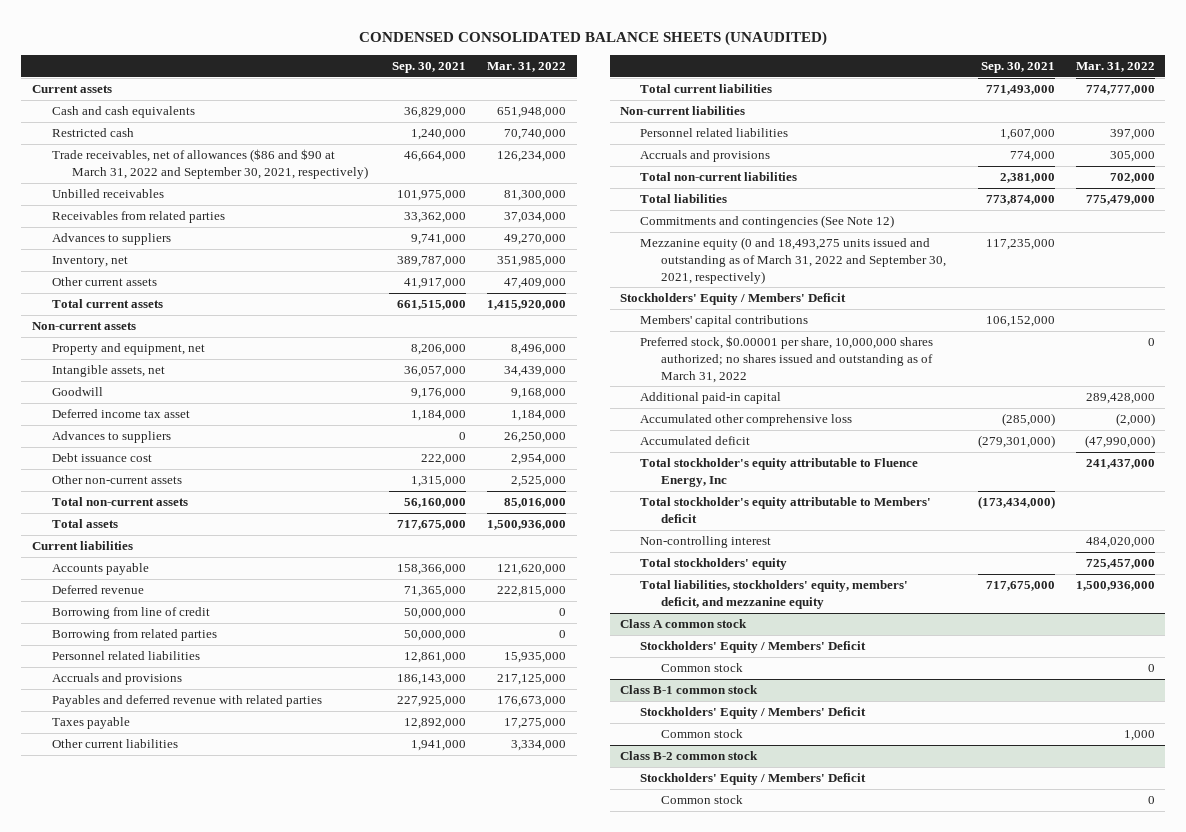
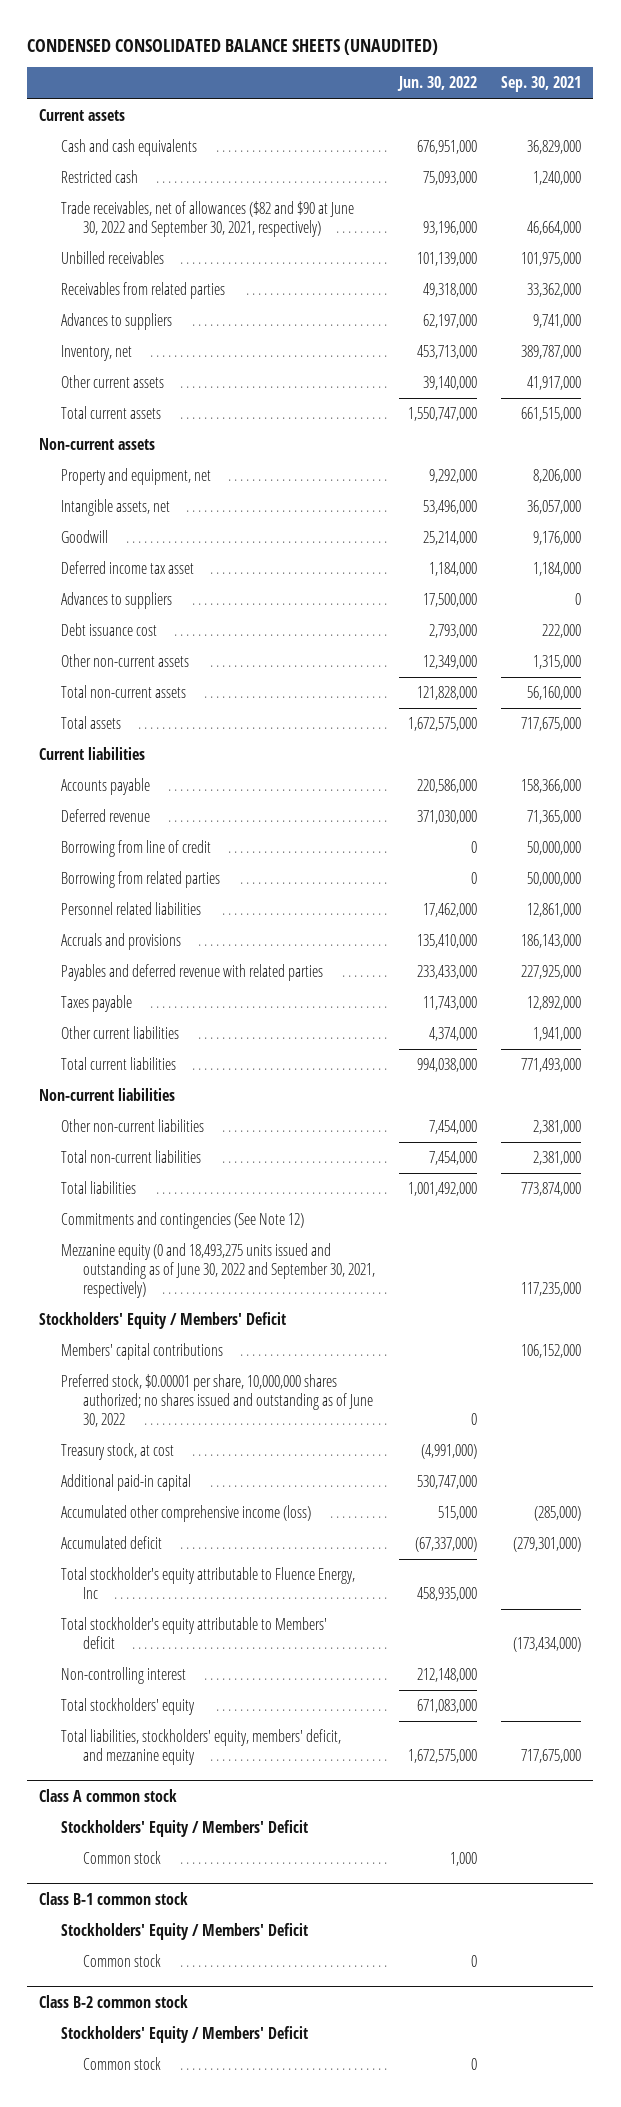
[487,62,567,73] Mar. 31, 2022 -> none
none -> [397,76,478,92] Jun. 30, 2022
[51,149,369,179] Trade receivables, net of allowances ($86 and $90 at March 31, 2022 and September 30, 2021, respectively) -> [61,201,355,238] Trade receivables, net of allowances ($82 and $90 at June 30, 2022 and September 30, 2021, respectively)
[640,128,789,138] Personnel related liabilities -> none
[640,150,771,163] Accruals and provisions -> none
none -> [61,1119,205,1133] Other non-current liabilities
[640,237,946,284] Mezzanine equity (0 and 18,493,275 units issued and outstanding as of March 31, 2022 and September 30, 2021, respectively) -> [61,1243,375,1298] Mezzanine equity (0 and 18,493,275 units issued and outstanding as of June 30, 2022 and September 30, 2021, respectively)
[640,336,934,383] Preferred stock, $0.00001 per share, 10,000,000 shares authorized; no shares issued and outstanding as of March 31, 2022 -> [61,1374,373,1427] Preferred stock, $0.00001 per share, 10,000,000 shares authorized; no shares issued and outstanding as of June 30, 2022
none -> [61,1443,175,1461] Treasury stock, at cost
[640,414,853,427] Accumulated other comprehensive loss -> [61,1505,312,1523] Accumulated other comprehensive income (loss)

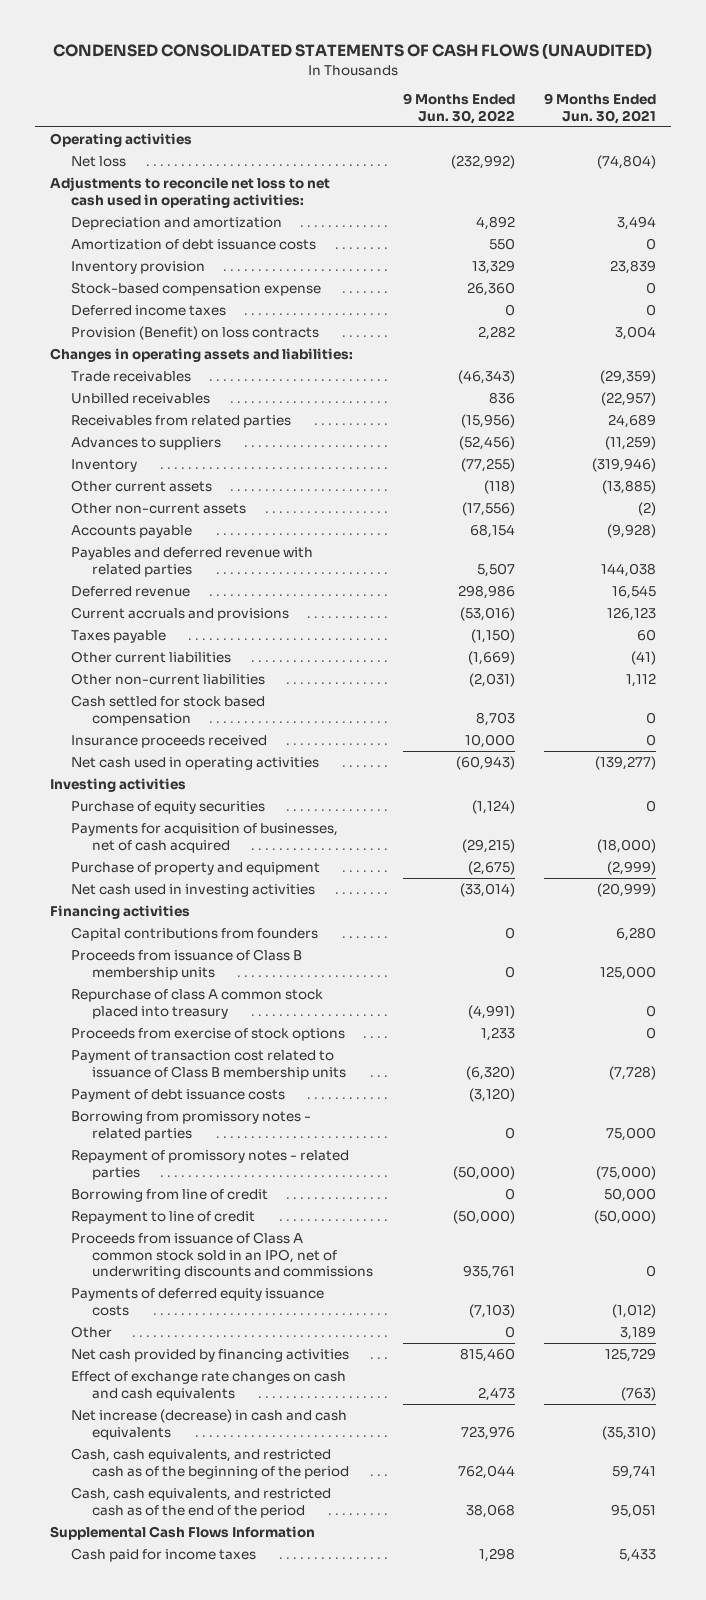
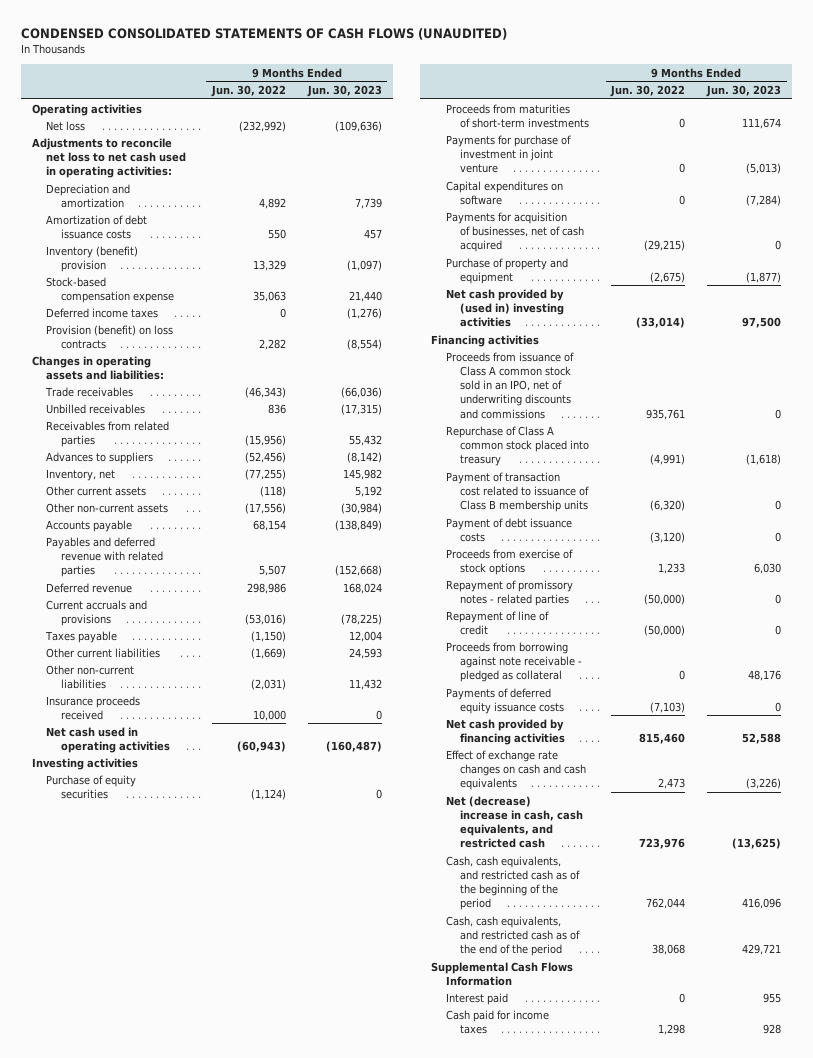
[544,93,657,124] 9 Months Ended Jun. 30, 2021 -> none
none -> [306,85,382,98] Jun. 30, 2023
[71,261,206,275] Inventory provision -> [46,245,139,272] Inventory (benefit) provision
[466,282,515,297] 26,360 -> [252,290,286,302] 35,063
[71,326,320,341] Provision (Benefit) on loss contracts -> [46,324,174,349] Provision (benefit) on loss contracts
[71,459,138,473] Inventory -> [46,468,116,481] Inventory, net
[71,695,266,726] Cash settled for stock based compensation -> none
none -> [445,103,590,128] Proceeds from maturities of short-term investments
none -> [445,134,571,174] Payments for purchase of investment in joint venture
none -> [445,180,563,205] Capital expenditures on software
[71,884,316,898] Net cash used in investing activities -> [445,288,565,328] Net cash provided by (used in) investing activities
[71,927,319,942] Capital contributions from founders -> none
[71,949,303,980] Proceeds from issuance of Class B membership units -> none
[71,1232,374,1279] Proceeds from issuance of Class A common stock sold in an IPO, net of underwriting discounts and commissions -> [445,351,574,419] Proceeds from issuance of Class A common stock sold in an IPO, net of underwriting discounts and commissions
[71,989,324,1019] Repurchase of class A common stock placed into treasury -> [445,425,590,467] Repurchase of Class A common stock placed into treasury
[71,1111,312,1141] Borrowing from promissory notes - related parties -> none
[71,1028,346,1042] Proceeds from exercise of stock options -> [445,548,573,575] Proceeds from exercise of stock options
[71,1189,269,1203] Borrowing from line of credit -> none
[71,1211,256,1225] Repayment to line of credit -> [445,610,549,635] Repayment of line of credit
none -> [445,641,583,683] Proceeds from borrowing against note receivable - pledged as collateral
[71,1326,113,1339] Other -> none
[71,1409,348,1440] Net increase (decrease) in cash and cash equivalents -> [445,795,584,849] Net (decrease) increase in cash, cash equivalents, and restricted cash
none -> [445,992,508,1005] Interest paid

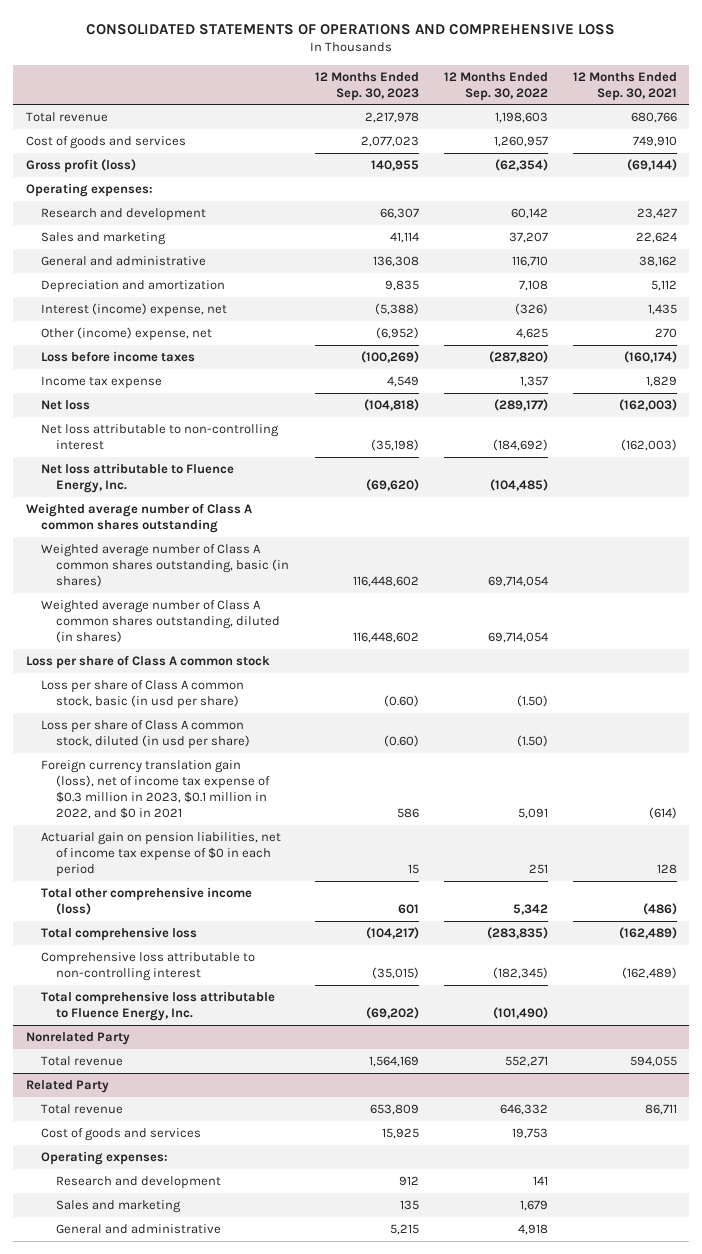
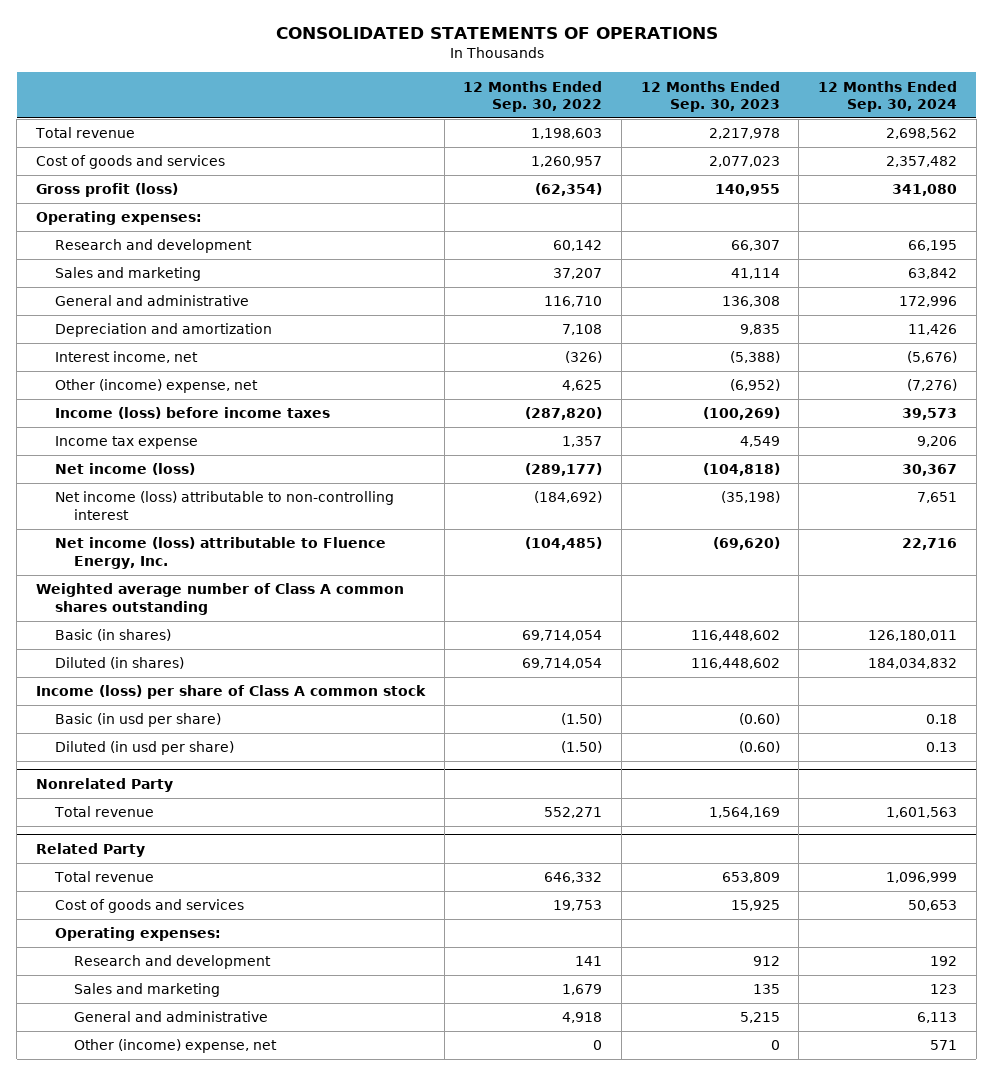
[86,23,616,35] CONSOLIDATED STATEMENTS OF OPERATIONS AND COMPREHENSIVE LOSS -> [275,26,718,39] CONSOLIDATED STATEMENTS OF OPERATIONS
[572,71,677,101] 12 Months Ended Sep. 30, 2021 -> none
none -> [818,80,958,113] 12 Months Ended Sep. 30, 2024
[41,303,228,318] Interest (income) expense, net -> [54,351,198,364] Interest income, net
[41,351,196,363] Loss before income taxes -> [54,407,330,420] Income (loss) before income taxes
[41,400,91,411] Net loss -> [54,463,195,476] Net income (loss)
[41,424,280,451] Net loss attributable to non-controlling interest -> [54,491,394,520] Net income (loss) attributable to non-controlling interest
[41,463,235,494] Net loss attributable to Fluence Energy, Inc. -> [54,537,386,569] Net income (loss) attributable to Fluence Energy, Inc.
[41,760,271,820] Foreign currency translation gain (loss), net of income tax expense of $0.3 million in 2023, $0.1 million in 2022, and $0 in 2021 -> none
[41,832,282,878] Actuarial gain on pension liabilities, net of income tax expense of $0 in each period -> none
[41,887,253,916] Total other comprehensive income (loss) -> none
[41,927,198,942] Total comprehensive loss -> none
[41,952,256,982] Comprehensive loss attributable to non-controlling interest -> none
[41,991,276,1022] Total comprehensive loss attributable to Fluence Energy, Inc. -> none
[41,544,290,588] Weighted average number of Class A common shares outstanding, basic (in shares) -> [54,629,171,642] Basic (in shares)
[41,600,281,644] Weighted average number of Class A common shares outstanding, diluted (in shares) -> [54,657,184,670] Diluted (in shares)
[25,655,270,670] Loss per share of Class A common stock -> [35,685,426,700] Income (loss) per share of Class A common stock
[41,680,245,710] Loss per share of Class A common stock, basic (in usd per share) -> [54,713,221,728] Basic (in usd per share)
[41,720,251,750] Loss per share of Class A common stock, diluted (in usd per share) -> [54,741,234,756] Diluted (in usd per share)
none -> [73,1039,277,1054] Other (income) expense, net

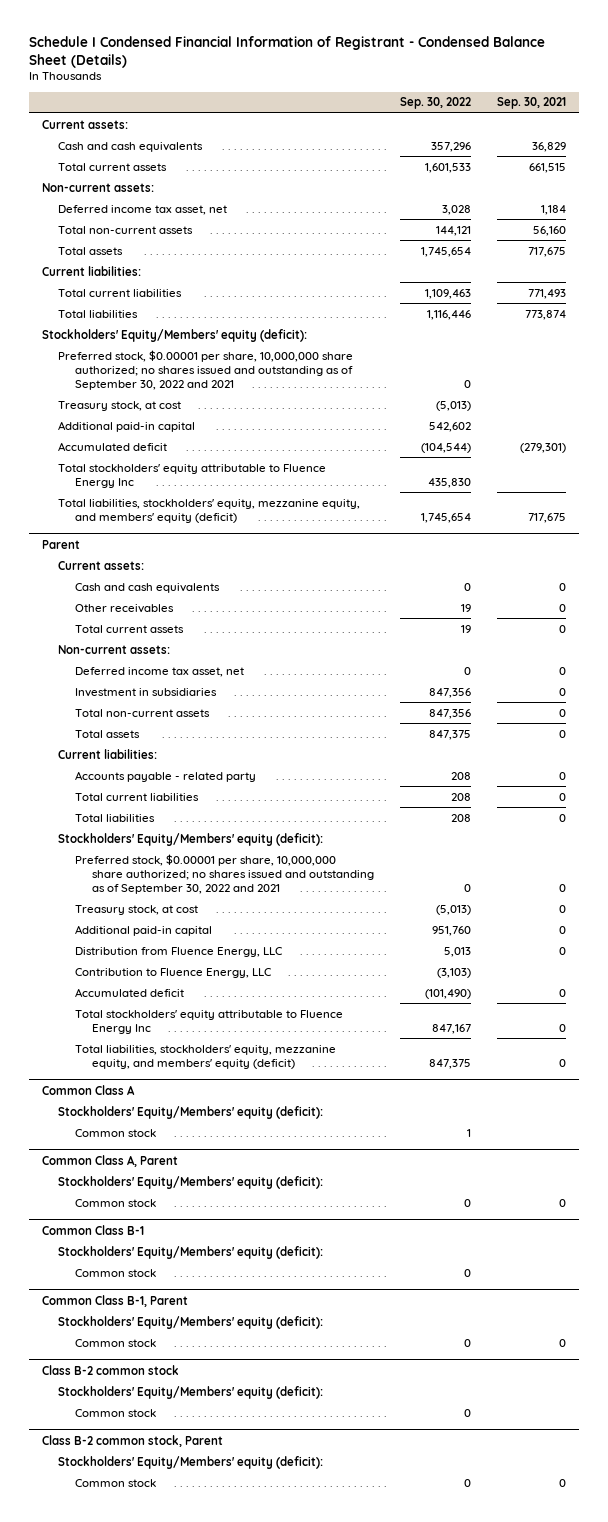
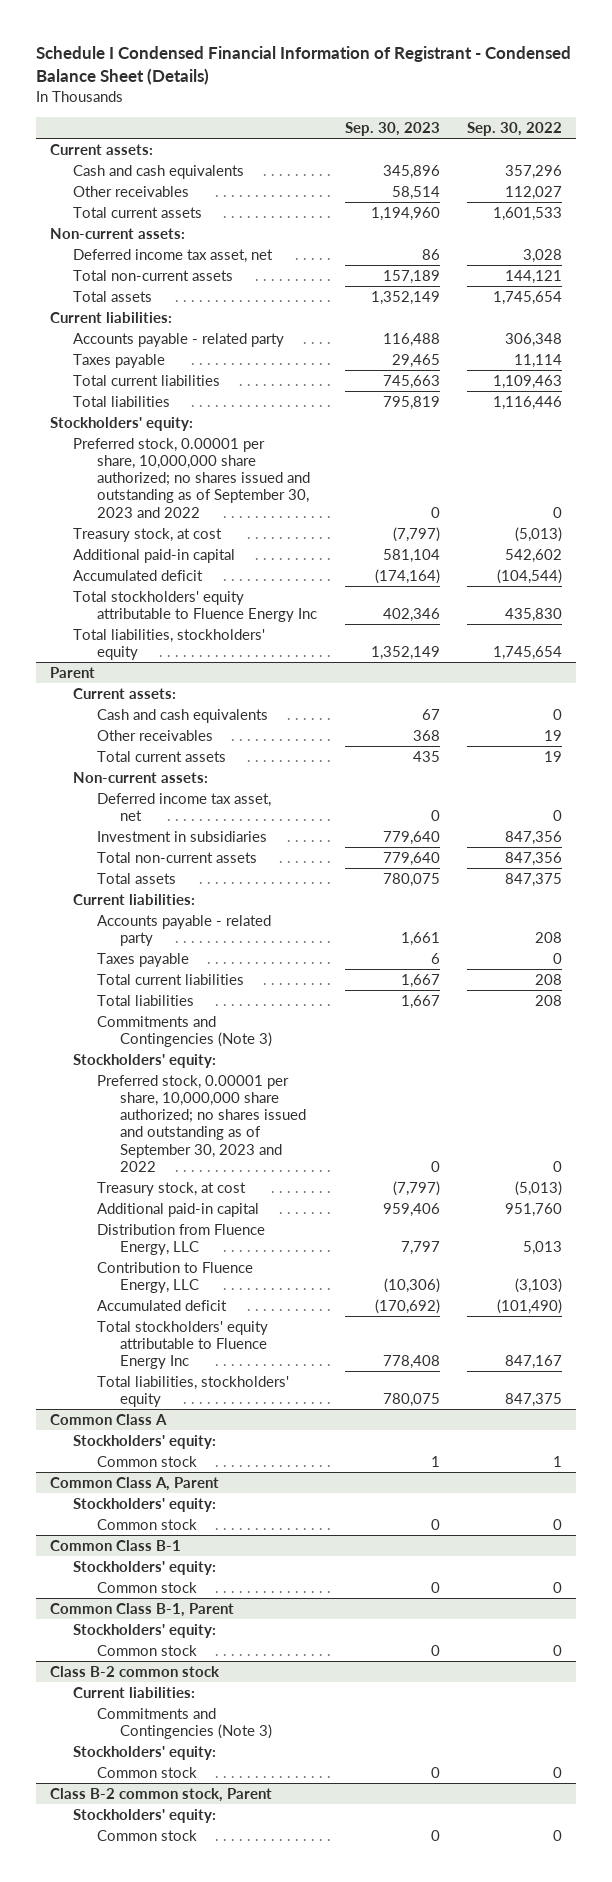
[497,97,567,110] Sep. 30, 2021 -> none
none -> [344,122,440,137] Sep. 30, 2023
none -> [73,185,190,197] Other receivables
none -> [73,332,285,347] Accounts payable - related party
none -> [73,353,166,368] Taxes payable
[41,328,307,342] Stockholders' Equity/Members' equity (deficit): -> [49,416,193,431] Stockholders' equity:
[58,349,354,390] Preferred stock, $0.00001 per share, 10,000,000 share authorized; no shares issued and outstanding as of September 30, 2022 and 2021 -> [73,437,310,518] Preferred stock, 0.00001 per share, 10,000,000 share authorized; no shares issued and outstanding as of September 30, 2023 and 2022
[58,498,361,523] Total liabilities, stockholders' equity, mezzanine equity, and members' equity (deficit) -> [73,628,266,661] Total liabilities, stockholders' equity
none -> [96,952,189,967] Taxes payable
none -> [96,1015,273,1048] Commitments and Contingencies (Note 3)
[58,832,324,846] Stockholders' Equity/Members' equity (deficit): -> [73,1053,217,1068] Stockholders' equity:
[75,853,374,894] Preferred stock, $0.00001 per share, 10,000,000 share authorized; no shares issued and outstanding as of September 30, 2022 and 2021 -> [96,1074,307,1172] Preferred stock, 0.00001 per share, 10,000,000 share authorized; no shares issued and outstanding as of September 30, 2023 and 2022
[75,1044,337,1069] Total liabilities, stockholders' equity, mezzanine equity, and members' equity (deficit) -> [96,1375,289,1408] Total liabilities, stockholders' equity
[58,1105,324,1119] Stockholders' Equity/Members' equity (deficit): -> [73,1434,217,1449] Stockholders' equity:
[58,1175,324,1189] Stockholders' Equity/Members' equity (deficit): -> [73,1497,217,1512] Stockholders' equity:
[58,1245,324,1259] Stockholders' Equity/Members' equity (deficit): -> [73,1560,217,1575] Stockholders' equity:
[58,1315,324,1329] Stockholders' Equity/Members' equity (deficit): -> [73,1623,217,1638] Stockholders' equity:
none -> [73,1686,196,1698] Current liabilities:
none -> [96,1707,273,1740] Commitments and Contingencies (Note 3)
[58,1385,324,1399] Stockholders' Equity/Members' equity (deficit): -> [73,1745,217,1760] Stockholders' equity:
[58,1455,324,1469] Stockholders' Equity/Members' equity (deficit): -> [73,1808,217,1823] Stockholders' equity:

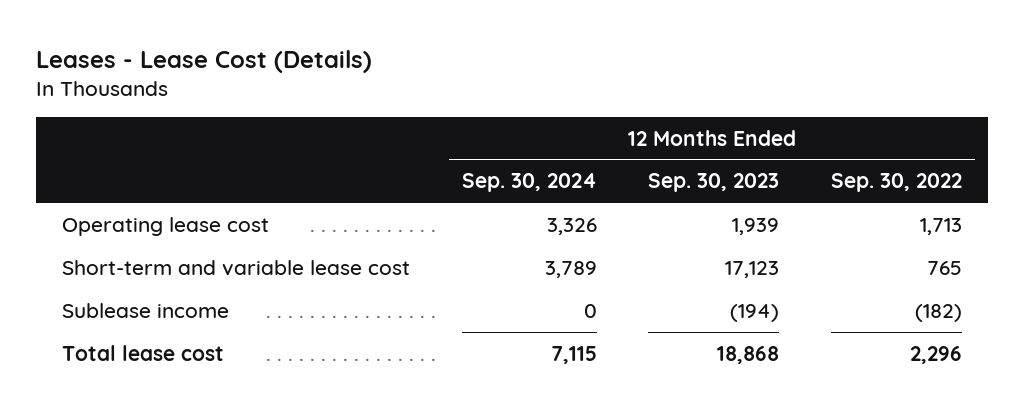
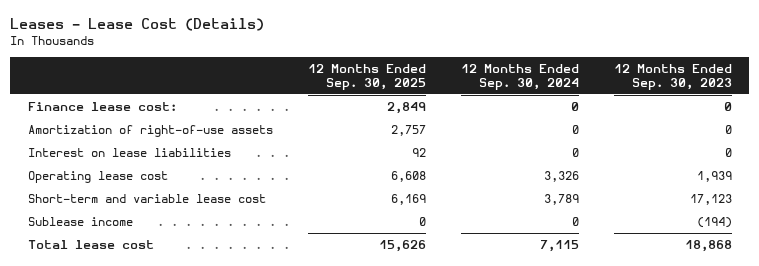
[831,173,963,193] Sep. 30, 2022 -> none
none -> [307,63,426,91] 12 Months Ended Sep. 30, 2025
none -> [27,101,177,111] Finance lease cost:
none -> [27,124,273,137] Amortization of right-of-use assets
none -> [27,147,231,157] Interest on lease liabilities

